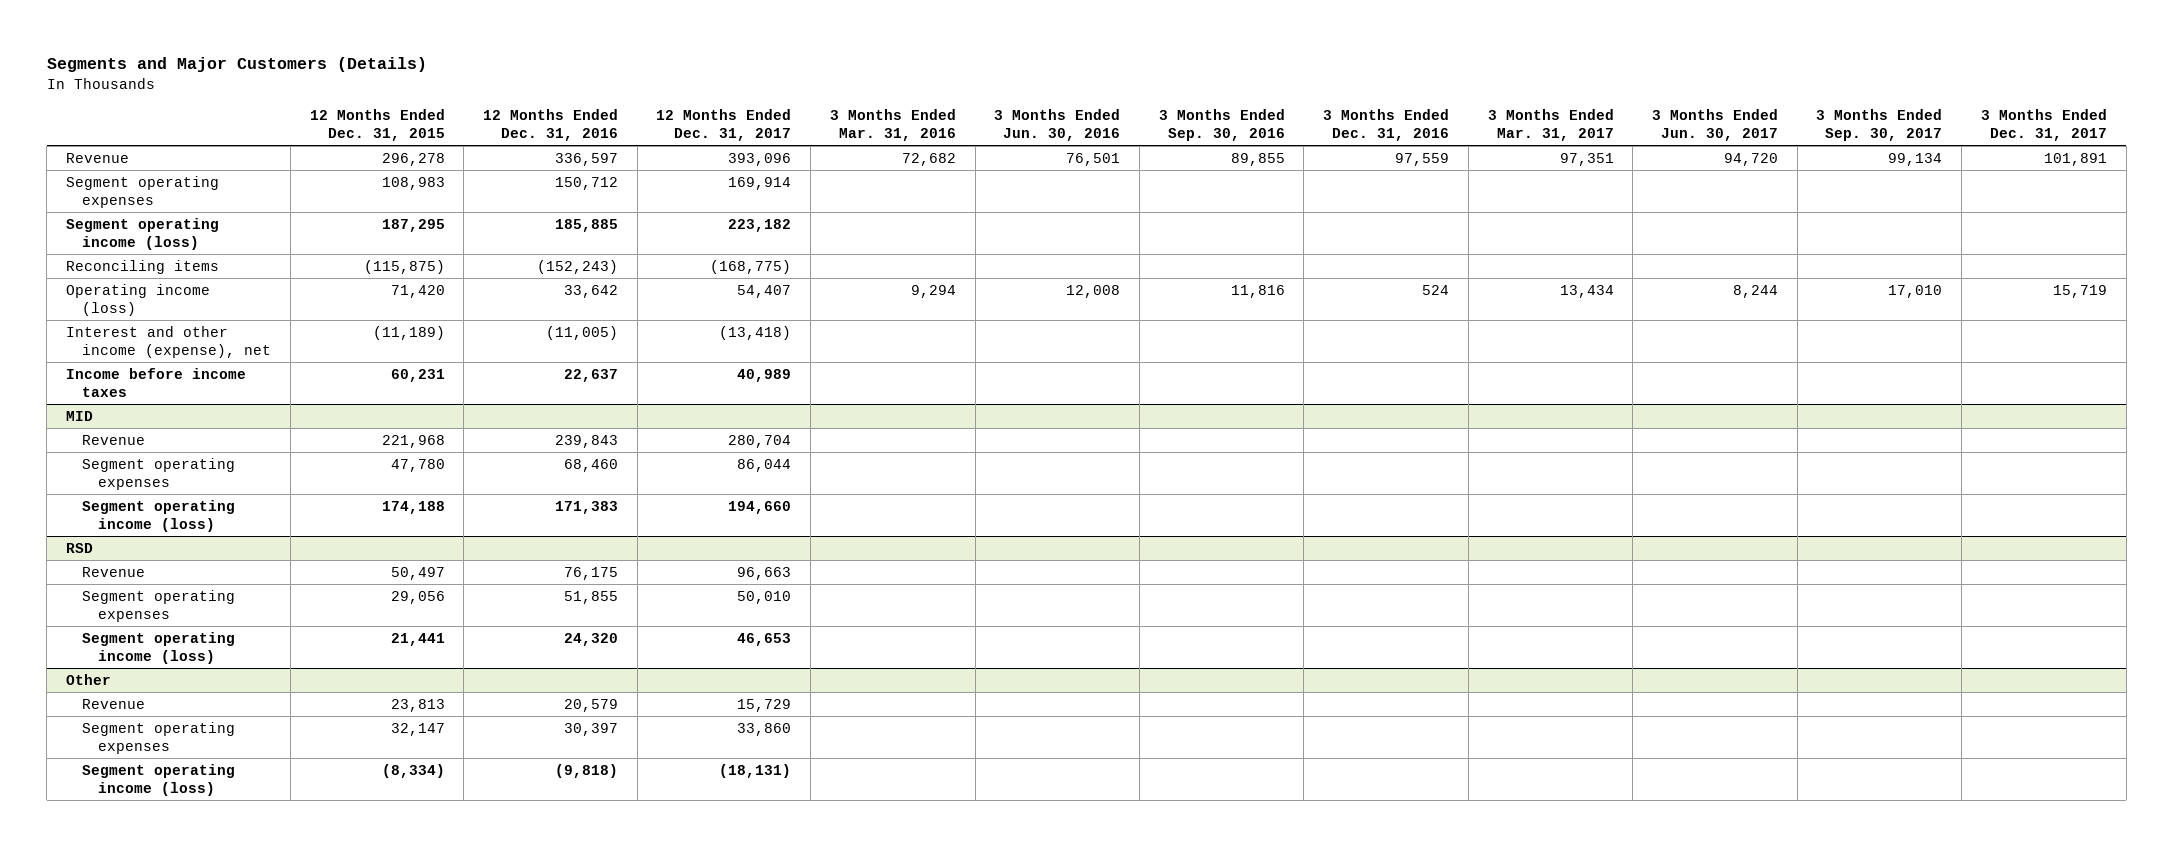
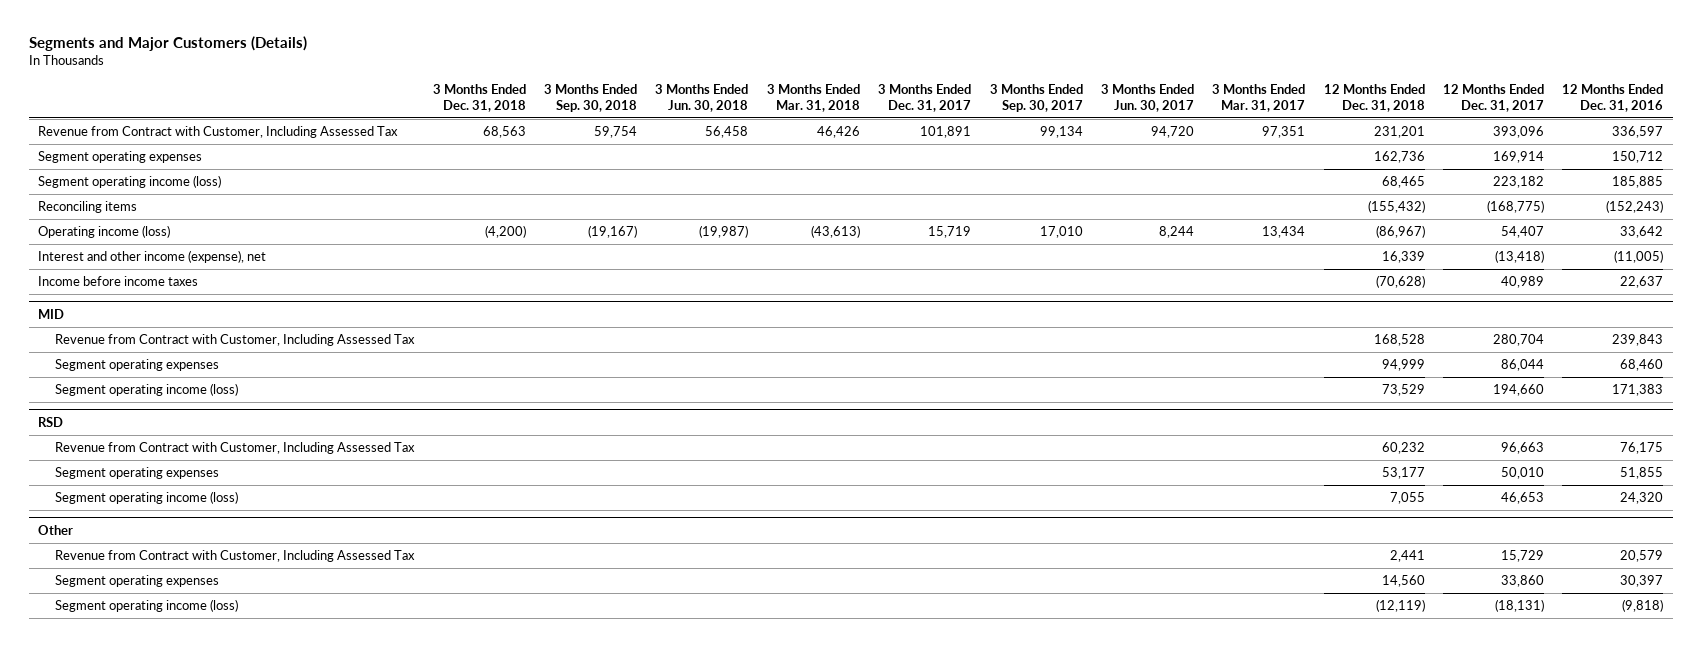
[309,108,445,142] 12 Months Ended Dec. 31, 2015 -> none
[829,108,956,142] 3 Months Ended Mar. 31, 2016 -> none
[994,108,1121,142] 3 Months Ended Jun. 30, 2016 -> none
[1158,108,1285,142] 3 Months Ended Sep. 30, 2016 -> none
[1323,108,1450,142] 3 Months Ended Dec. 31, 2016 -> none
none -> [432,84,526,112] 3 Months Ended Dec. 31, 2018
none -> [544,84,638,112] 3 Months Ended Sep. 30, 2018
none -> [655,84,749,112] 3 Months Ended Jun. 30, 2018
none -> [766,84,860,112] 3 Months Ended Mar. 31, 2018
none -> [1323,84,1425,112] 12 Months Ended Dec. 31, 2018
[65,152,129,163] Revenue -> [37,125,398,138] Revenue from Contract with Customer, Including Assessed Tax
[82,434,146,445] Revenue -> [55,333,416,346] Revenue from Contract with Customer, Including Assessed Tax
[82,566,146,577] Revenue -> [55,441,416,454] Revenue from Contract with Customer, Including Assessed Tax
[82,698,146,709] Revenue -> [55,549,416,562] Revenue from Contract with Customer, Including Assessed Tax

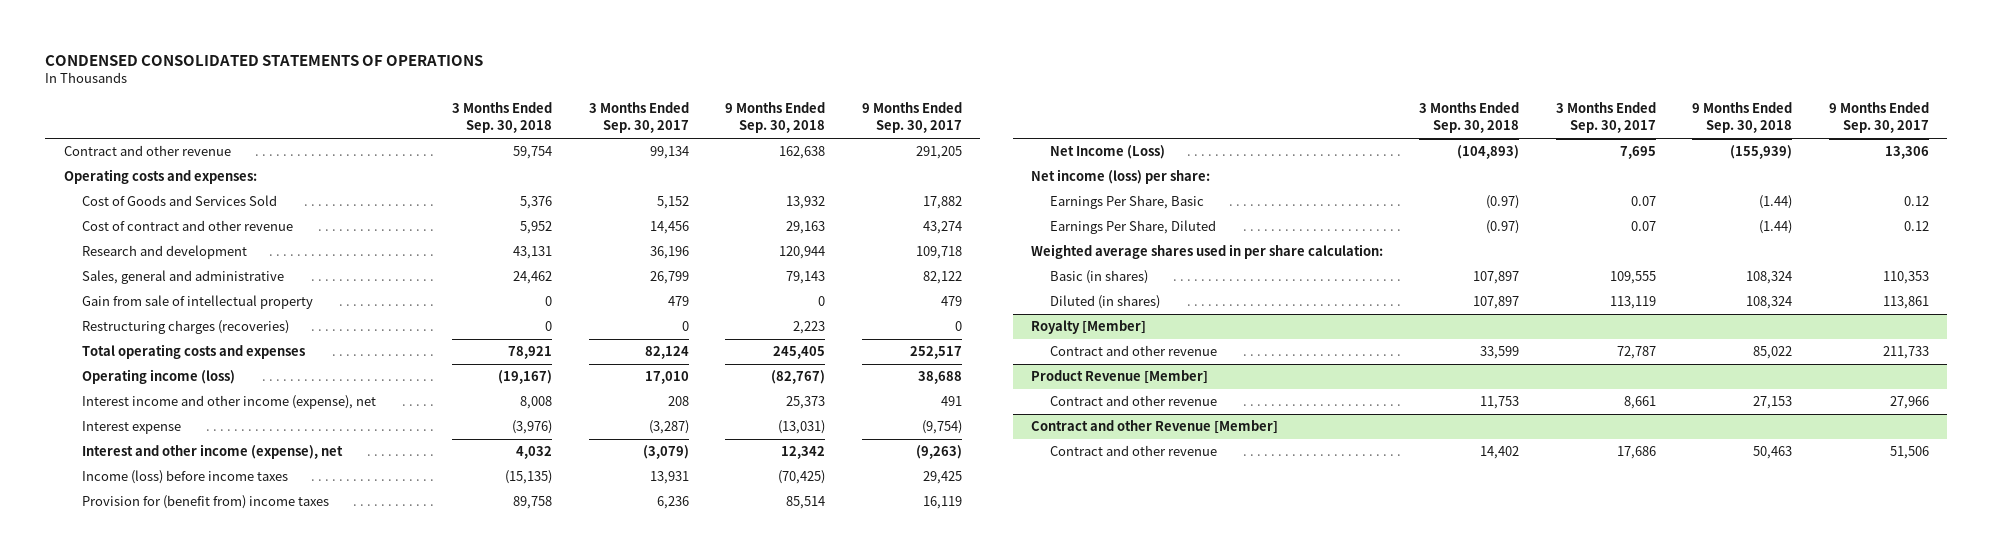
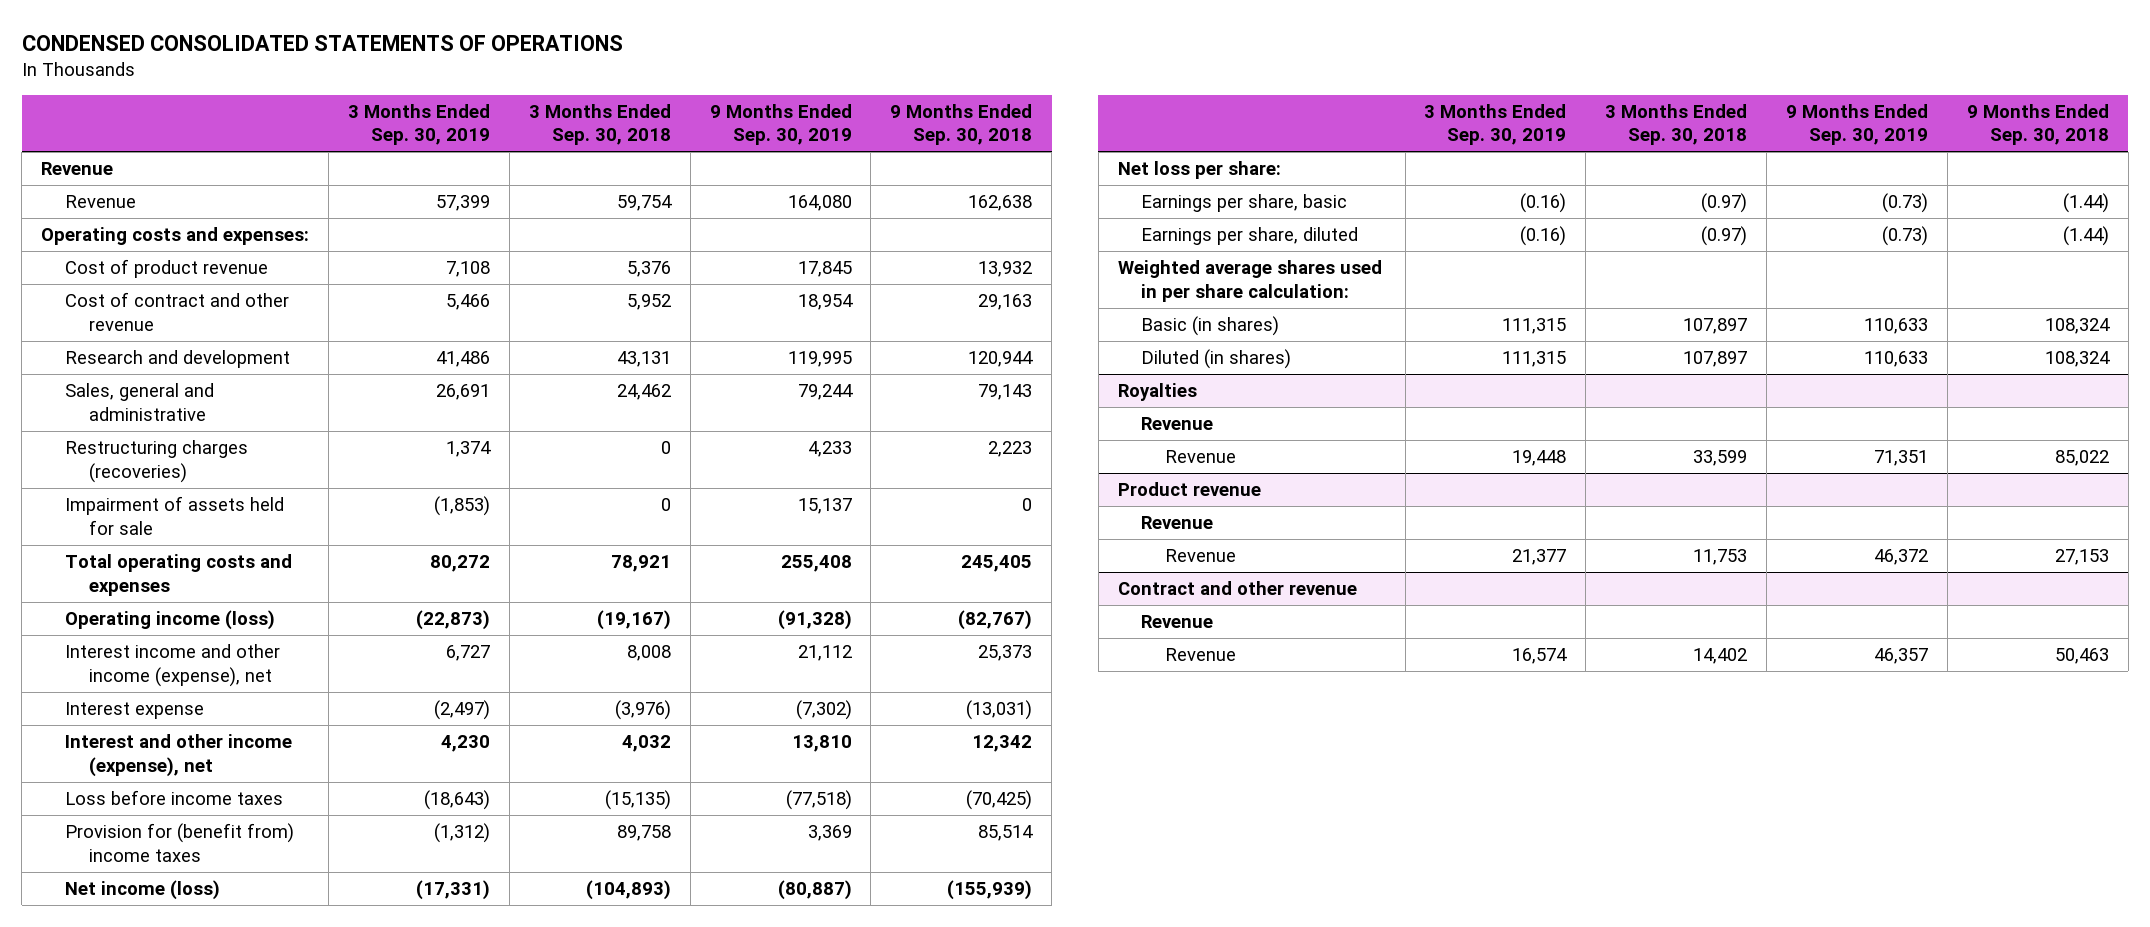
[588,102,689,134] 3 Months Ended Sep. 30, 2017 -> none
[861,102,962,134] 9 Months Ended Sep. 30, 2017 -> none
none -> [348,103,491,146] 3 Months Ended Sep. 30, 2019
none -> [709,103,852,146] 9 Months Ended Sep. 30, 2019
none -> [41,162,114,176] Revenue
[63,145,231,157] Contract and other revenue -> [65,195,137,209] Revenue
[82,195,278,207] Cost of Goods and Services Sold -> [65,259,269,279] Cost of product revenue
[82,295,314,310] Gain from sale of intellectual property -> none
none -> [65,496,285,535] Impairment of assets held for sale
[82,470,289,485] Income (loss) before income taxes -> [65,790,284,806] Loss before income taxes
[1049,145,1165,160] Net Income (Loss) -> [65,880,221,901] Net income (loss)
[1030,169,1210,185] Net income (loss) per share: -> [1117,161,1281,180] Net loss per share:
[1049,195,1204,210] Earnings Per Share, Basic -> [1141,194,1348,213] Earnings per share, basic
[1049,220,1216,235] Earnings Per Share, Diluted -> [1141,227,1359,246] Earnings per share, diluted
[1030,320,1146,335] Royalty [Member] -> [1117,383,1197,402] Royalties
none -> [1141,417,1214,431] Revenue
[1049,345,1217,357] Contract and other revenue -> [1165,450,1237,464] Revenue
[1030,370,1208,385] Product Revenue [Member] -> [1117,482,1261,497] Product revenue
none -> [1141,516,1214,530] Revenue
[1049,395,1217,407] Contract and other revenue -> [1165,549,1237,563] Revenue
[1030,420,1278,435] Contract and other Revenue [Member] -> [1117,581,1357,596] Contract and other revenue
none -> [1141,615,1214,629] Revenue
[1049,445,1217,457] Contract and other revenue -> [1165,648,1237,662] Revenue

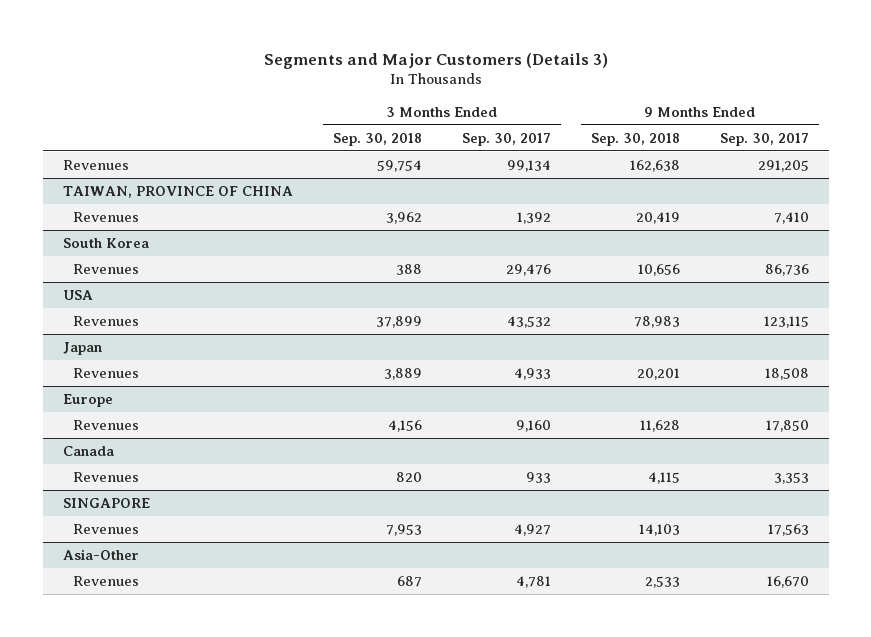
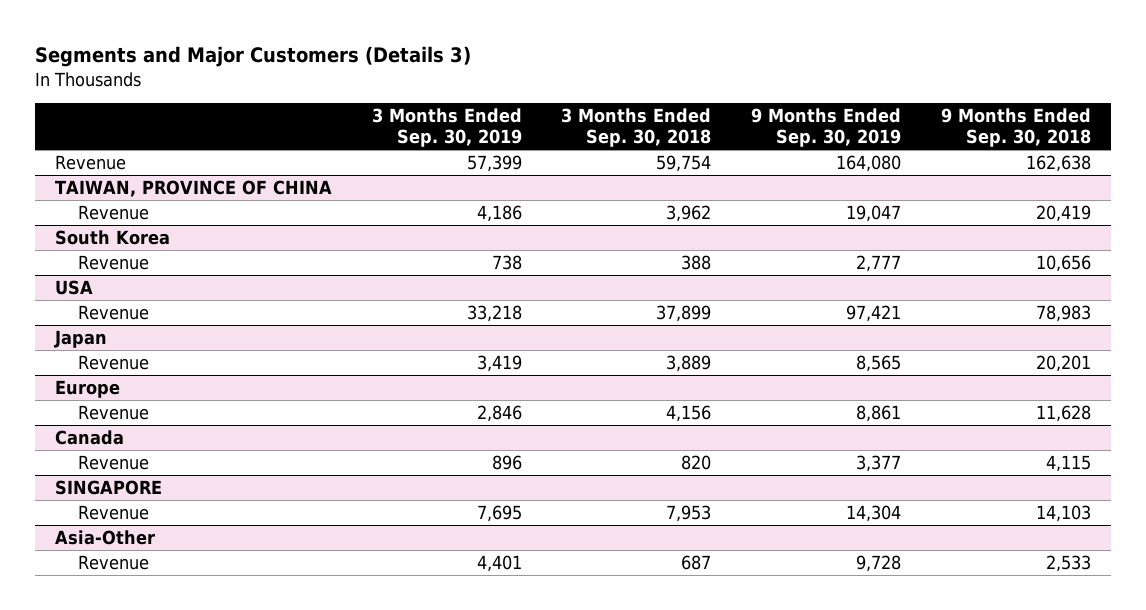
[461,132,551,146] Sep. 30, 2017 -> none
[719,132,809,146] Sep. 30, 2017 -> none
none -> [371,108,522,148] 3 Months Ended Sep. 30, 2019
none -> [751,108,902,148] 9 Months Ended Sep. 30, 2019
[62,160,129,171] Revenues -> [54,154,126,170] Revenue
[73,212,140,223] Revenues -> [78,204,150,220] Revenue
[73,264,140,275] Revenues -> [78,254,150,270] Revenue
[73,316,140,327] Revenues -> [78,304,150,320] Revenue
[73,368,140,379] Revenues -> [78,354,150,370] Revenue
[73,420,140,431] Revenues -> [78,404,150,420] Revenue
[73,472,140,483] Revenues -> [78,454,150,470] Revenue
[73,524,140,535] Revenues -> [78,504,150,520] Revenue
[73,576,140,587] Revenues -> [78,554,150,570] Revenue

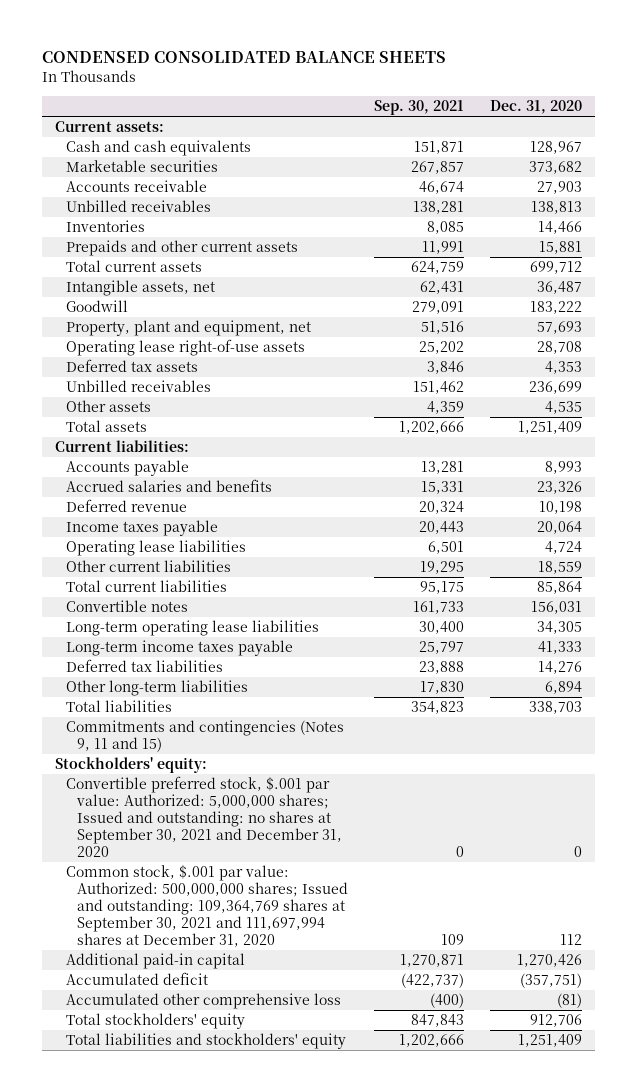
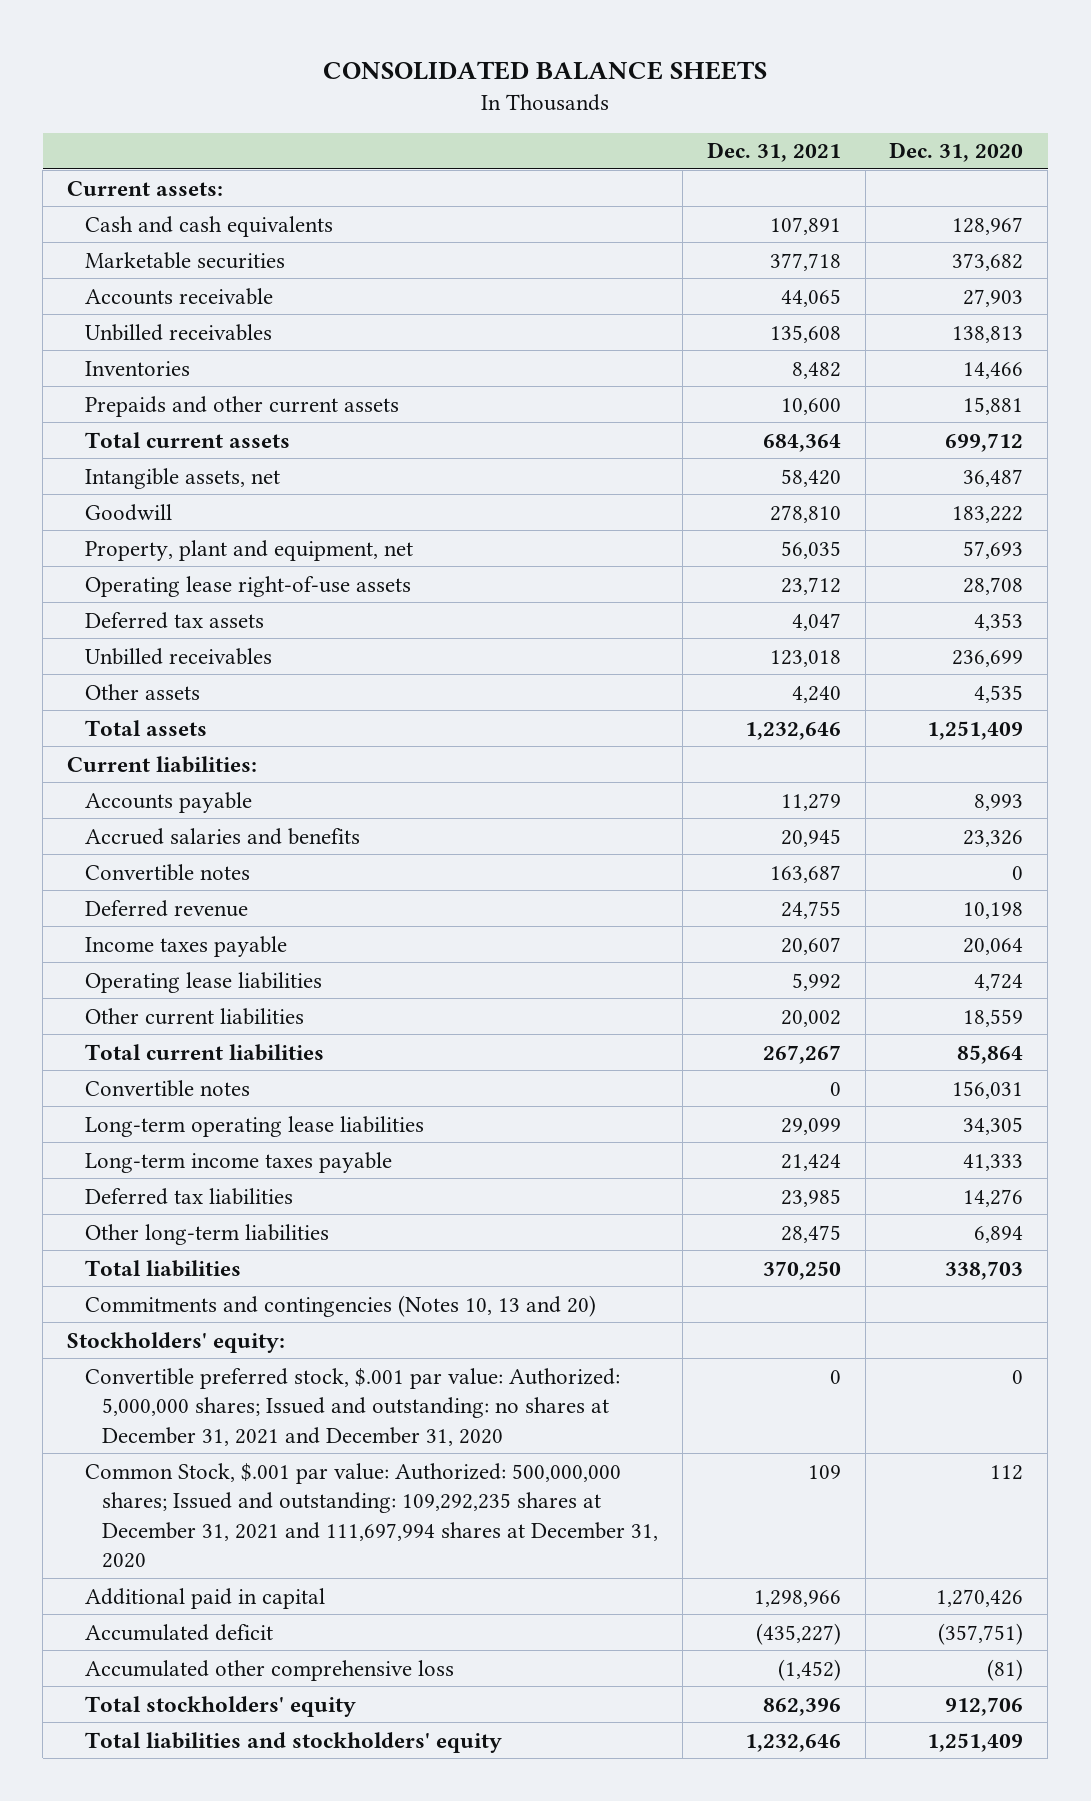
[41,51,446,64] CONDENSED CONSOLIDATED BALANCE SHEETS -> [323,60,768,80] CONSOLIDATED BALANCE SHEETS
[373,100,464,116] Sep. 30, 2021 -> none
none -> [706,142,841,163] Dec. 31, 2021
none -> [84,863,250,881] Convertible notes
[65,720,344,753] Commitments and contingencies (Notes 9, 11 and 15) -> [84,1294,596,1317] Commitments and contingencies (Notes 10, 13 and 20)
[65,776,342,858] Convertible preferred stock, $.001 par value: Authorized: 5,000,000 shares; Issued and outstanding: no shares at September 30, 2021 and December 31, 2020 -> [84,1367,620,1446] Convertible preferred stock, $.001 par value: Authorized: 5,000,000 shares; Issued and outstanding: no shares at December 31, 2021 and December 31, 2020
[65,865,348,948] Common stock, $.001 par value: Authorized: 500,000,000 shares; Issued and outstanding: 109,364,769 shares at September 30, 2021 and 111,697,994 shares at December 31, 2020 -> [84,1462,659,1569] Common Stock, $.001 par value: Authorized: 500,000,000 shares; Issued and outstanding: 109,292,235 shares at December 31, 2021 and 111,697,994 shares at December 31, 2020
[65,953,245,970] Additional paid-in capital -> [84,1587,325,1609] Additional paid in capital

